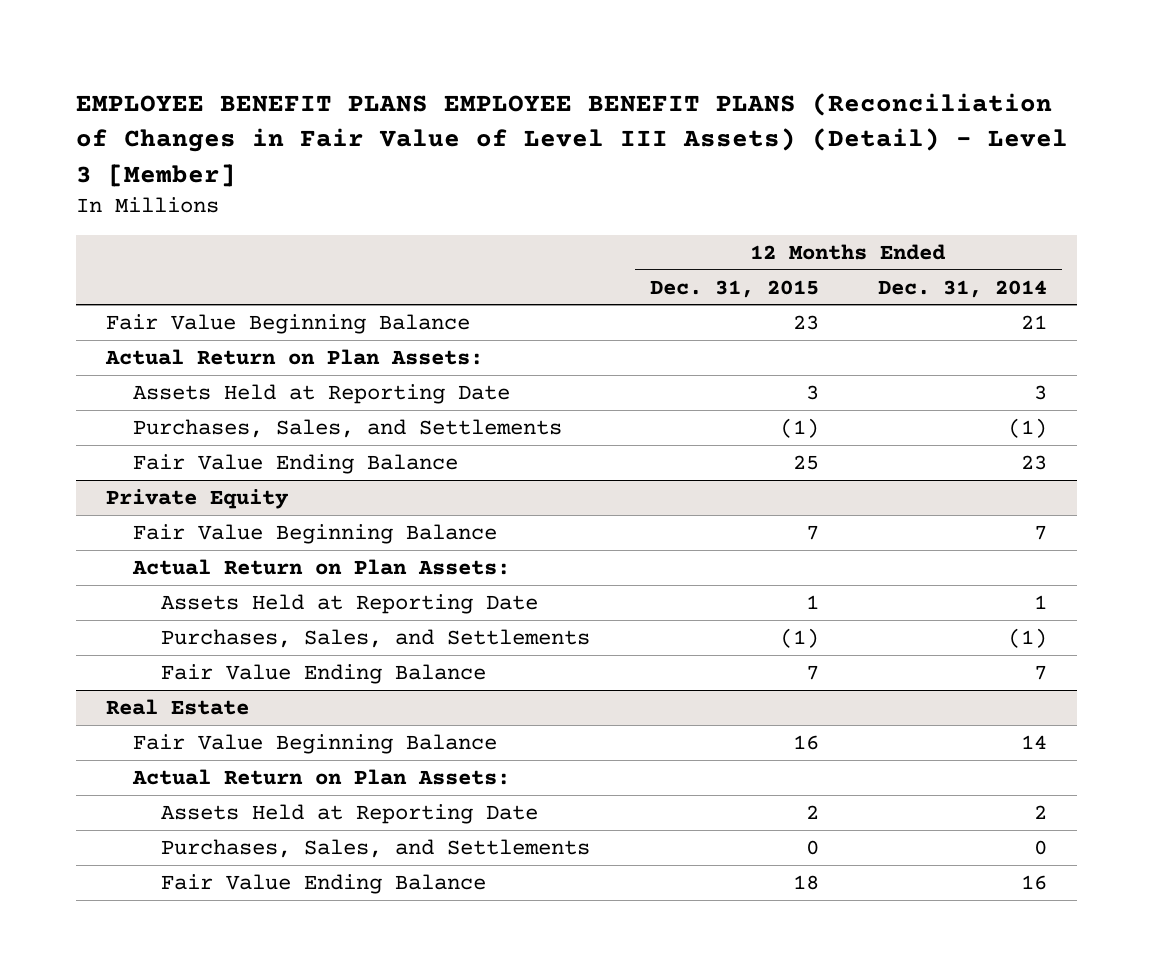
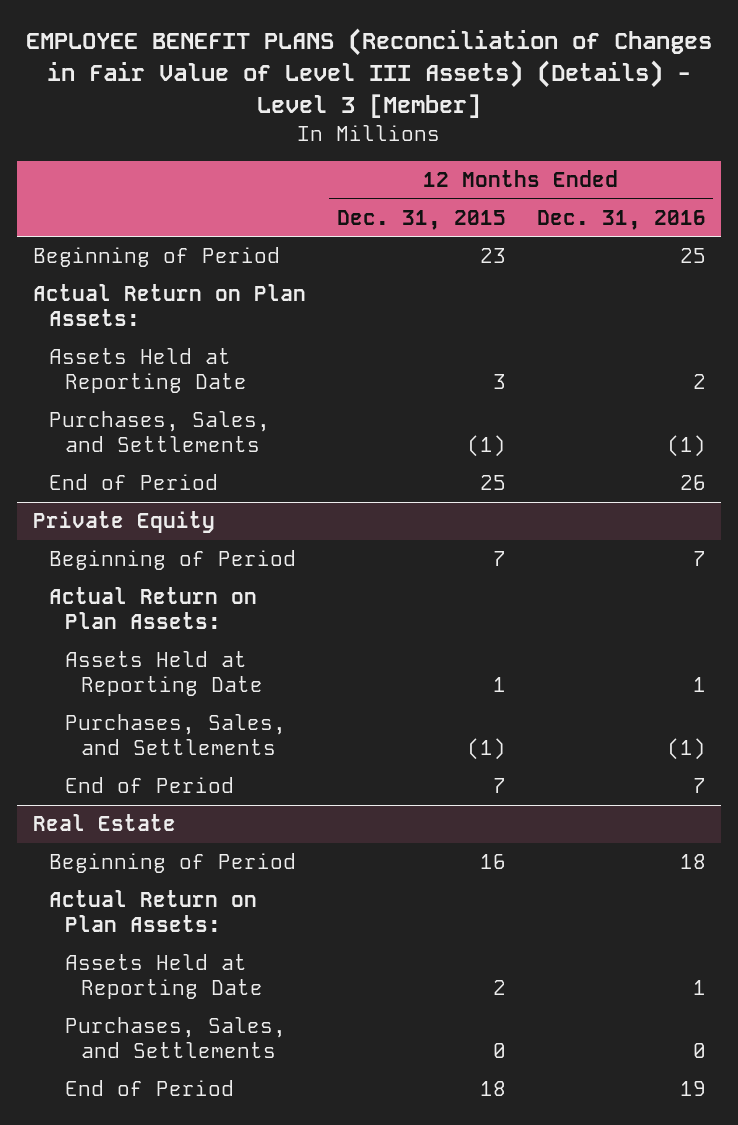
[75,93,1068,187] EMPLOYEE BENEFIT PLANS EMPLOYEE BENEFIT PLANS (Reconciliation of Changes in Fair Value of Level III Assets) (Detail) - Level 3 [Member] -> [26,28,713,119] EMPLOYEE BENEFIT PLANS (Reconciliation of Changes in Fair Value of Level III Assets) (Details) - Level 3 [Member]
[878,279,1048,298] Dec. 31, 2014 -> none
none -> [536,209,706,230] Dec. 31, 2016
[105,313,470,334] Fair Value Beginning Balance -> [32,246,280,267] Beginning of Period
[133,453,459,474] Fair Value Ending Balance -> [48,473,218,490] End of Period
[133,523,498,544] Fair Value Beginning Balance -> [48,549,296,570] Beginning of Period
[161,663,487,684] Fair Value Ending Balance -> [64,776,234,793] End of Period
[133,733,498,754] Fair Value Beginning Balance -> [48,852,296,873] Beginning of Period
[161,873,487,894] Fair Value Ending Balance -> [64,1079,234,1096] End of Period

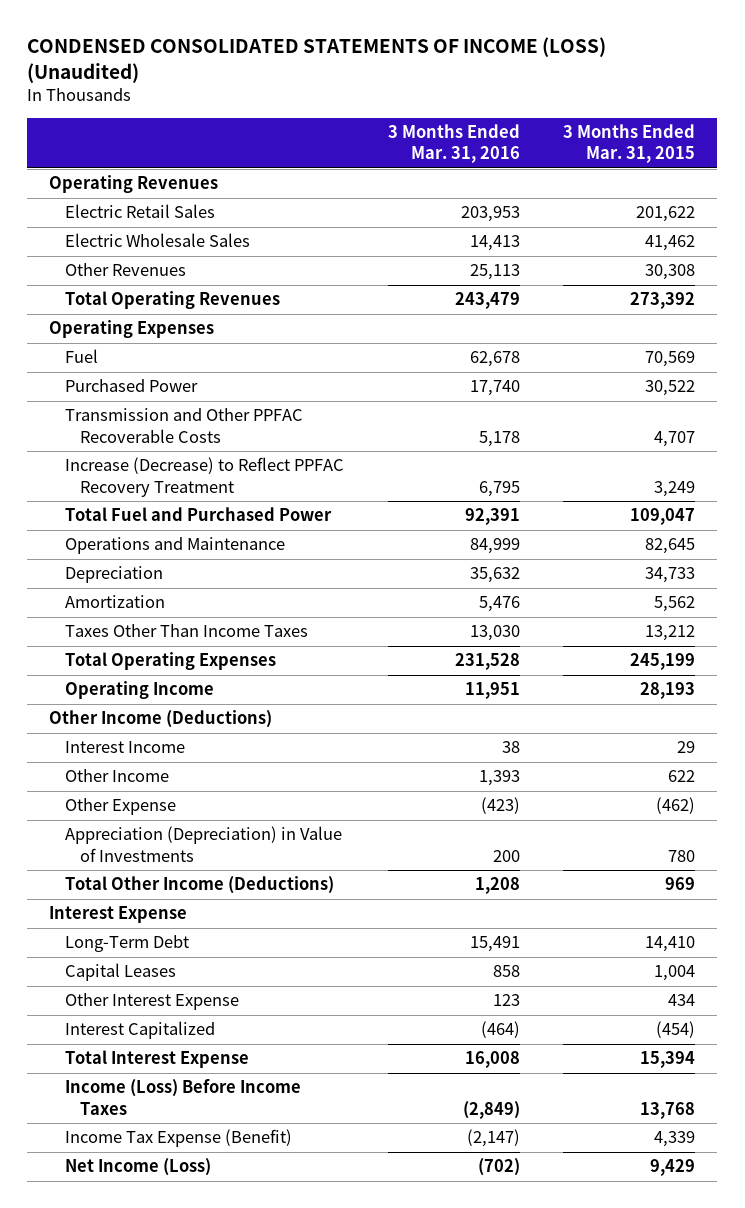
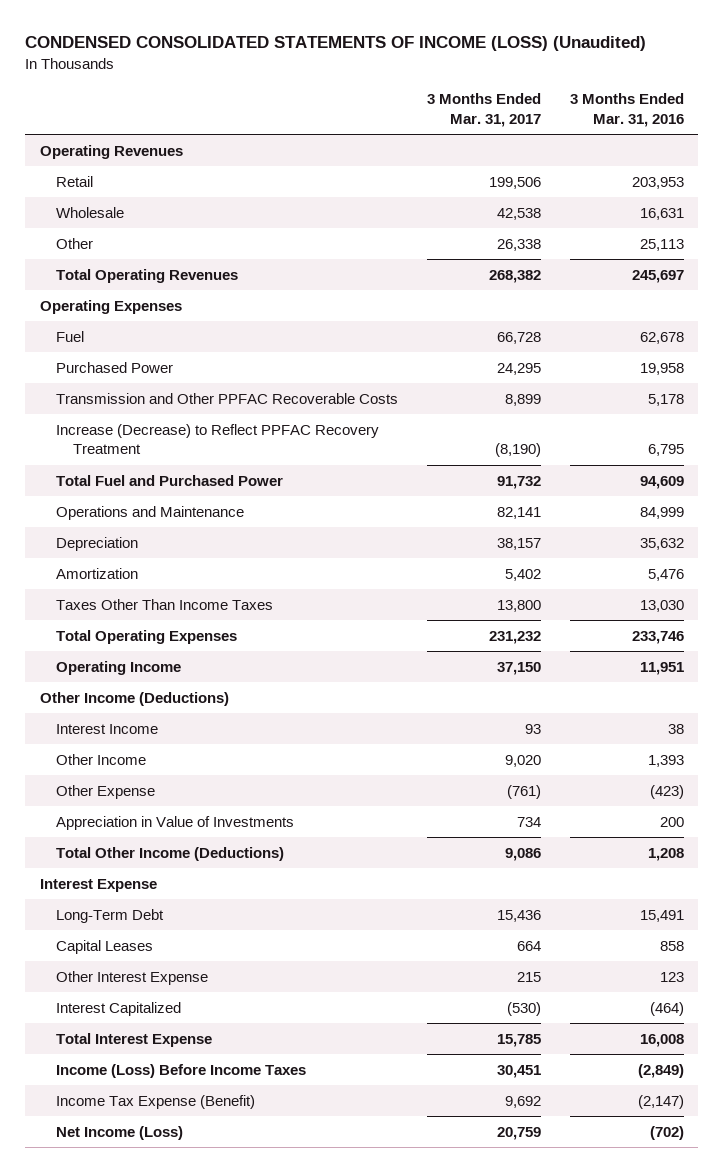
[563,124,696,164] 3 Months Ended Mar. 31, 2015 -> none
none -> [427,93,542,127] 3 Months Ended Mar. 31, 2017
[64,204,215,219] Electric Retail Sales -> [56,175,94,187] Retail
[64,233,250,248] Electric Wholesale Sales -> [56,206,125,218] Wholesale
[469,235,520,252] 14,413 -> [640,207,685,220] 16,631
[64,263,186,277] Other Revenues -> [56,237,94,249] Other
[454,292,520,310] 243,479 -> [632,269,685,283] 245,697
[469,380,520,397] 17,740 -> [640,362,685,375] 19,958
[464,508,520,526] 92,391 -> [640,475,685,489] 94,609
[454,653,520,671] 231,528 -> [632,630,685,644] 233,746
[64,826,342,862] Appreciation (Depreciation) in Value of Investments -> [56,815,295,830] Appreciation in Value of Investments

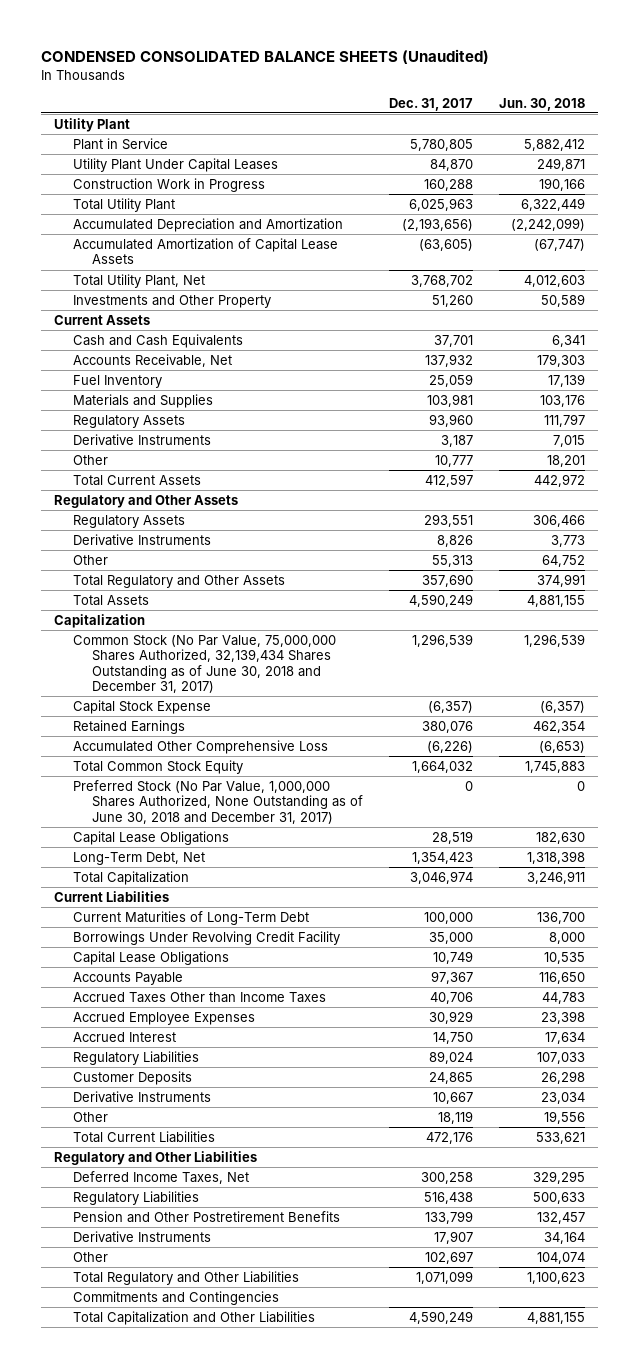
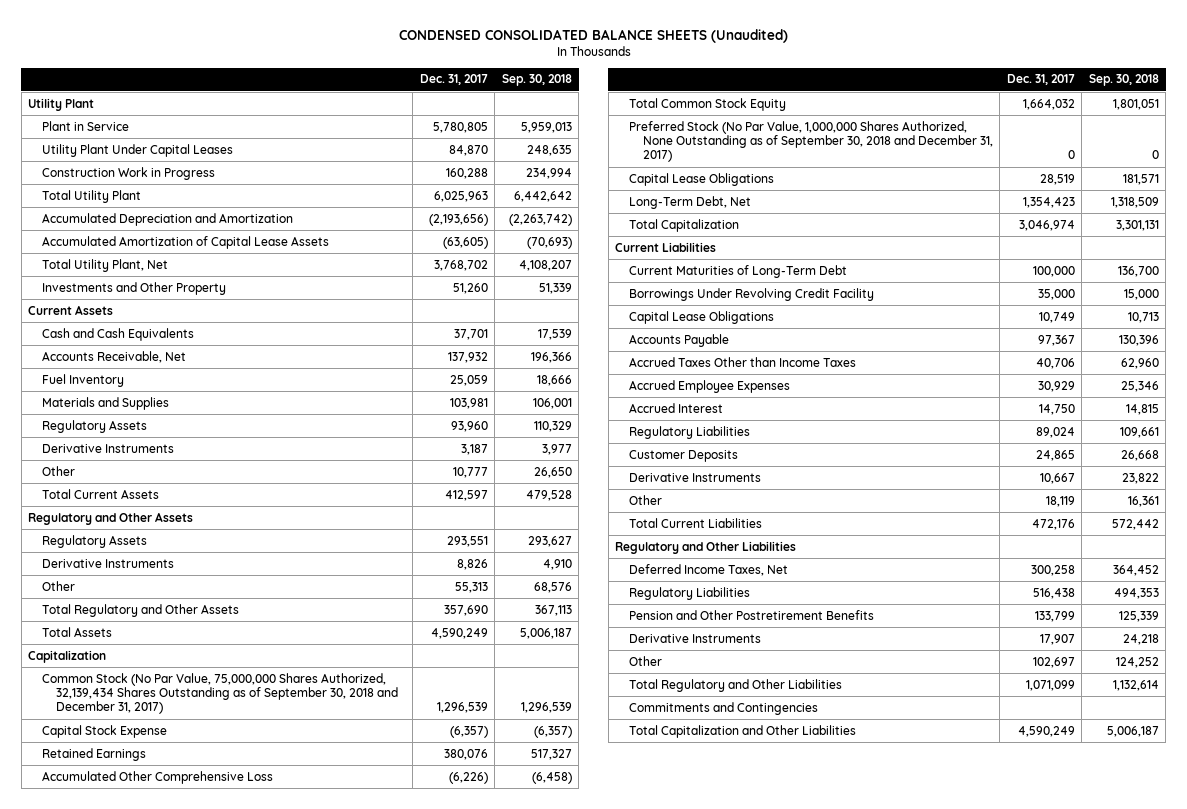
[498,97,585,111] Jun. 30, 2018 -> none
none -> [501,74,572,87] Sep. 30, 2018
[73,634,337,694] Common Stock (No Par Value, 75,000,000 Shares Authorized, 32,139,434 Shares Outstanding as of June 30, 2018 and December 31, 2017) -> [41,672,398,715] Common Stock (No Par Value, 75,000,000 Shares Authorized, 32,139,434 Shares Outstanding as of September 30, 2018 and December 31, 2017)
[73,779,364,824] Preferred Stock (No Par Value, 1,000,000 Shares Authorized, None Outstanding as of June 30, 2018 and December 31, 2017) -> [629,120,993,163] Preferred Stock (No Par Value, 1,000,000 Shares Authorized, None Outstanding as of September 30, 2018 and December 31, 2017)

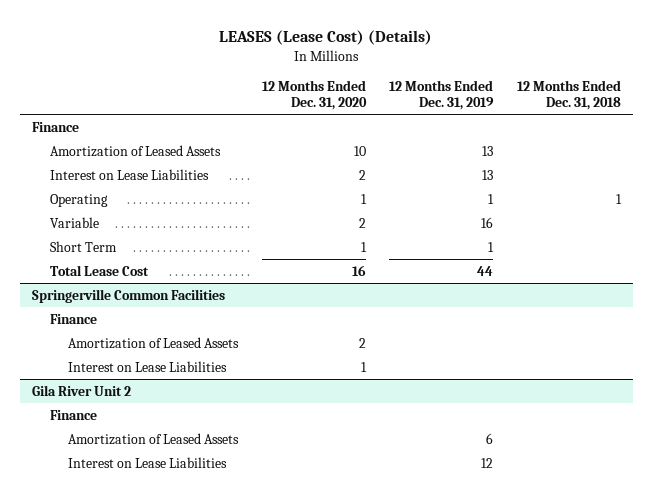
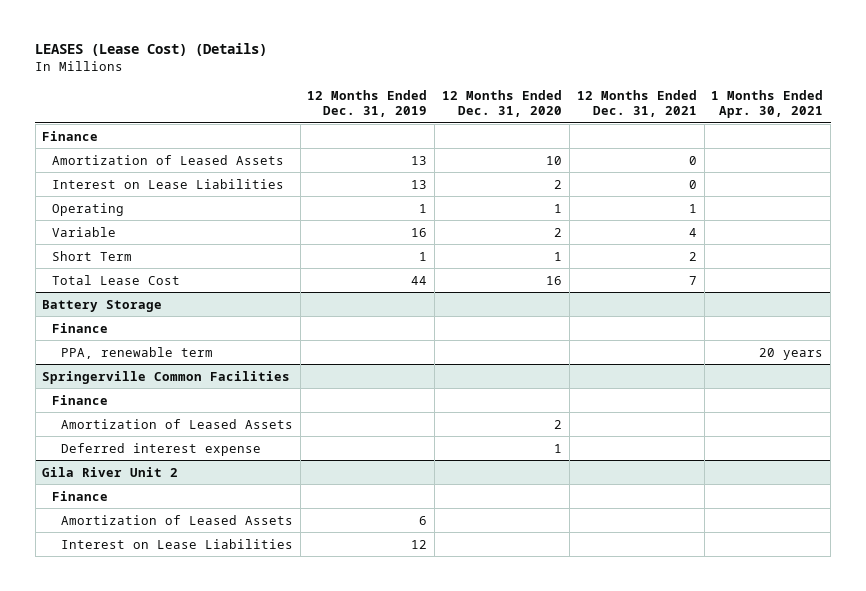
[516,79,621,111] 12 Months Ended Dec. 31, 2018 -> none
none -> [576,89,697,118] 12 Months Ended Dec. 31, 2021
none -> [711,89,824,119] 1 Months Ended Apr. 30, 2021
none -> [42,299,163,312] Battery Storage
none -> [51,322,108,333] Finance
none -> [60,346,213,359] PPA, renewable term
[68,360,228,372] Interest on Lease Liabilities -> none
none -> [60,442,261,456] Deferred interest expense

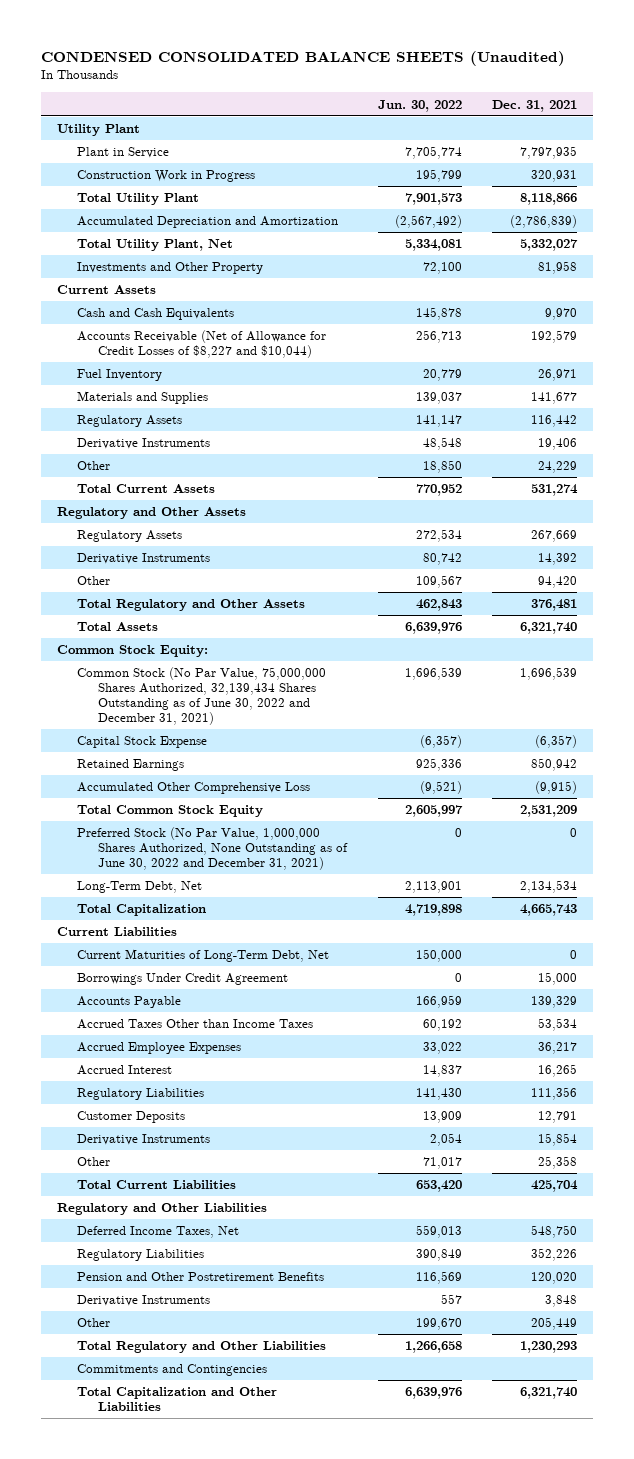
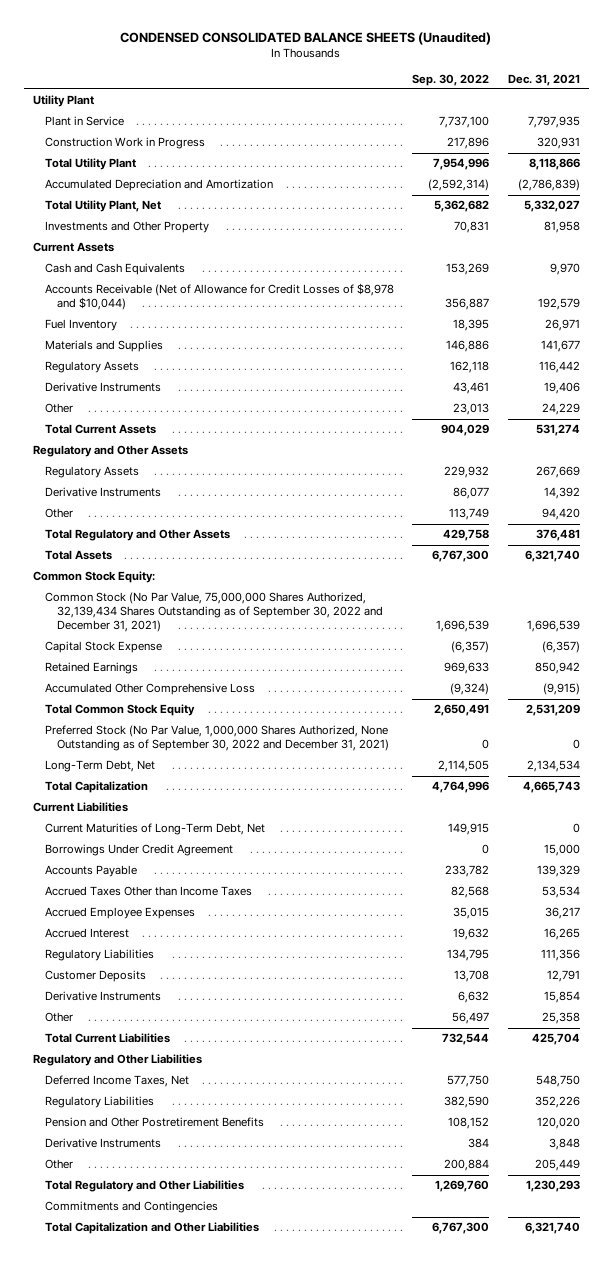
[377,99,462,112] Jun. 30, 2022 -> none
none -> [412,73,490,86] Sep. 30, 2022
[77,330,327,359] Accounts Receivable (Net of Allowance for Credit Losses of $8,227 and $10,044) -> [44,283,394,311] Accounts Receivable (Net of Allowance for Credit Losses of $8,978 and $10,044)
[77,667,327,726] Common Stock (No Par Value, 75,000,000 Shares Authorized, 32,139,434 Shares Outstanding as of June 30, 2022 and December 31, 2021) -> [44,592,383,633] Common Stock (No Par Value, 75,000,000 Shares Authorized, 32,139,434 Shares Outstanding as of September 30, 2022 and December 31, 2021)
[77,827,349,871] Preferred Stock (No Par Value, 1,000,000 Shares Authorized, None Outstanding as of June 30, 2022 and December 31, 2021) -> [44,725,389,752] Preferred Stock (No Par Value, 1,000,000 Shares Authorized, None Outstanding as of September 30, 2022 and December 31, 2021)

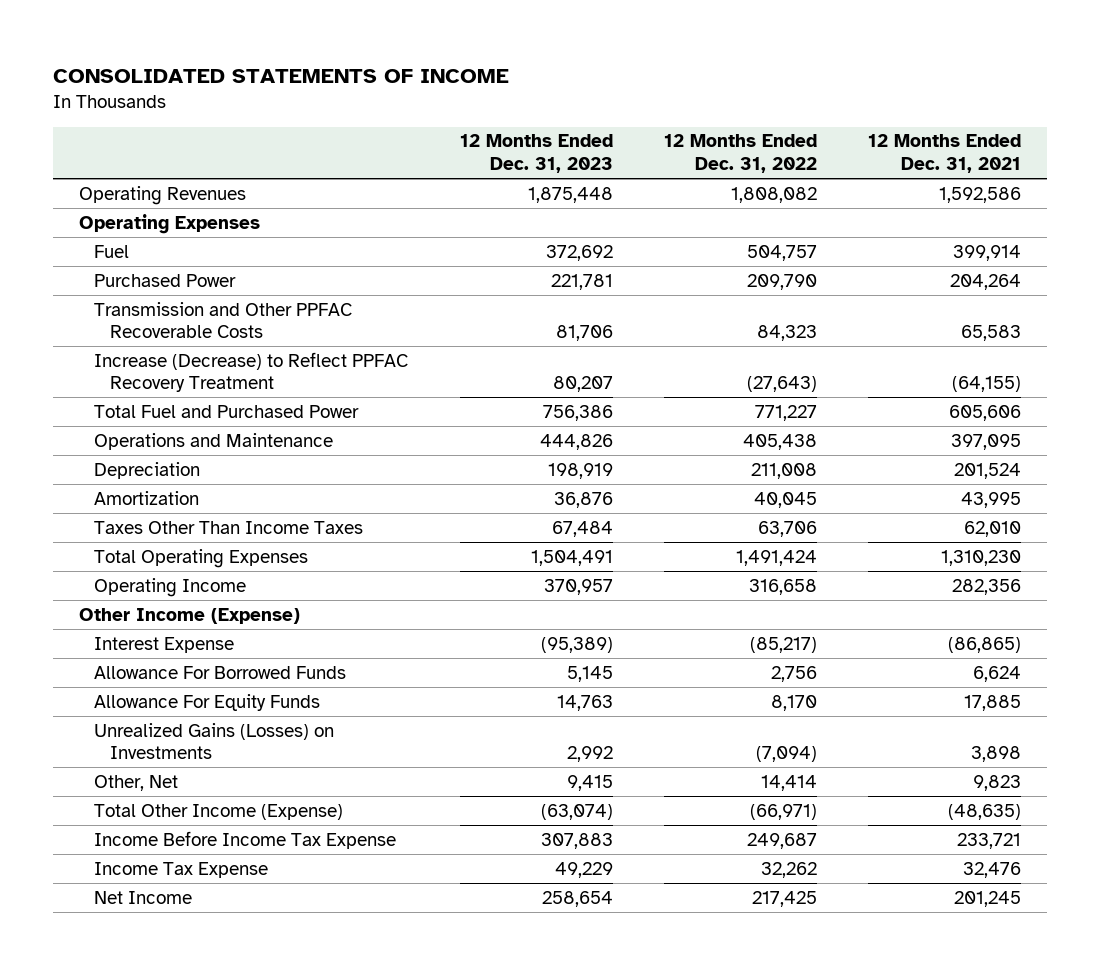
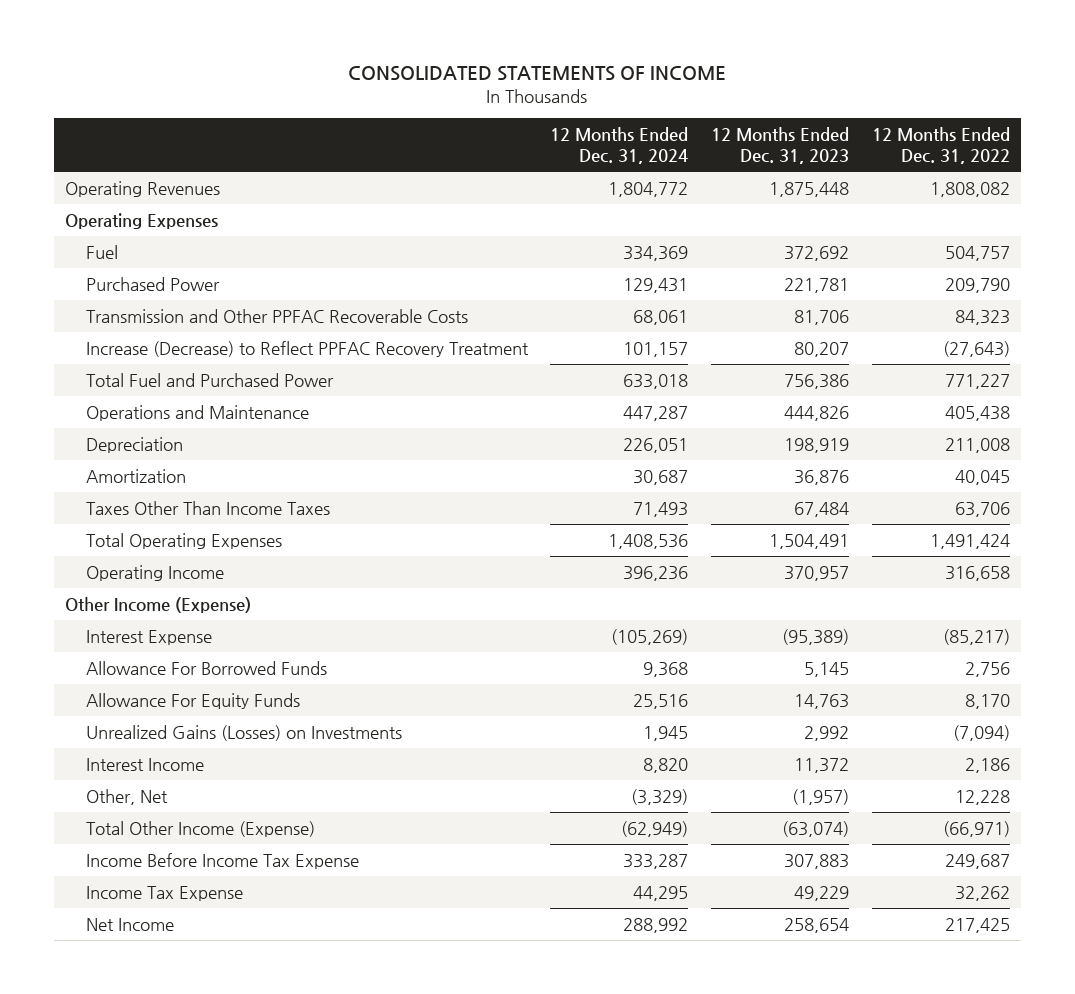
[868,134,1022,174] 12 Months Ended Dec. 31, 2021 -> none
none -> [550,127,689,165] 12 Months Ended Dec. 31, 2024
none -> [85,757,204,771] Interest Income
[566,774,613,791] 9,415 -> [792,788,850,805] (1,957)
[761,774,818,791] 14,414 -> [954,789,1010,805] 12,228

